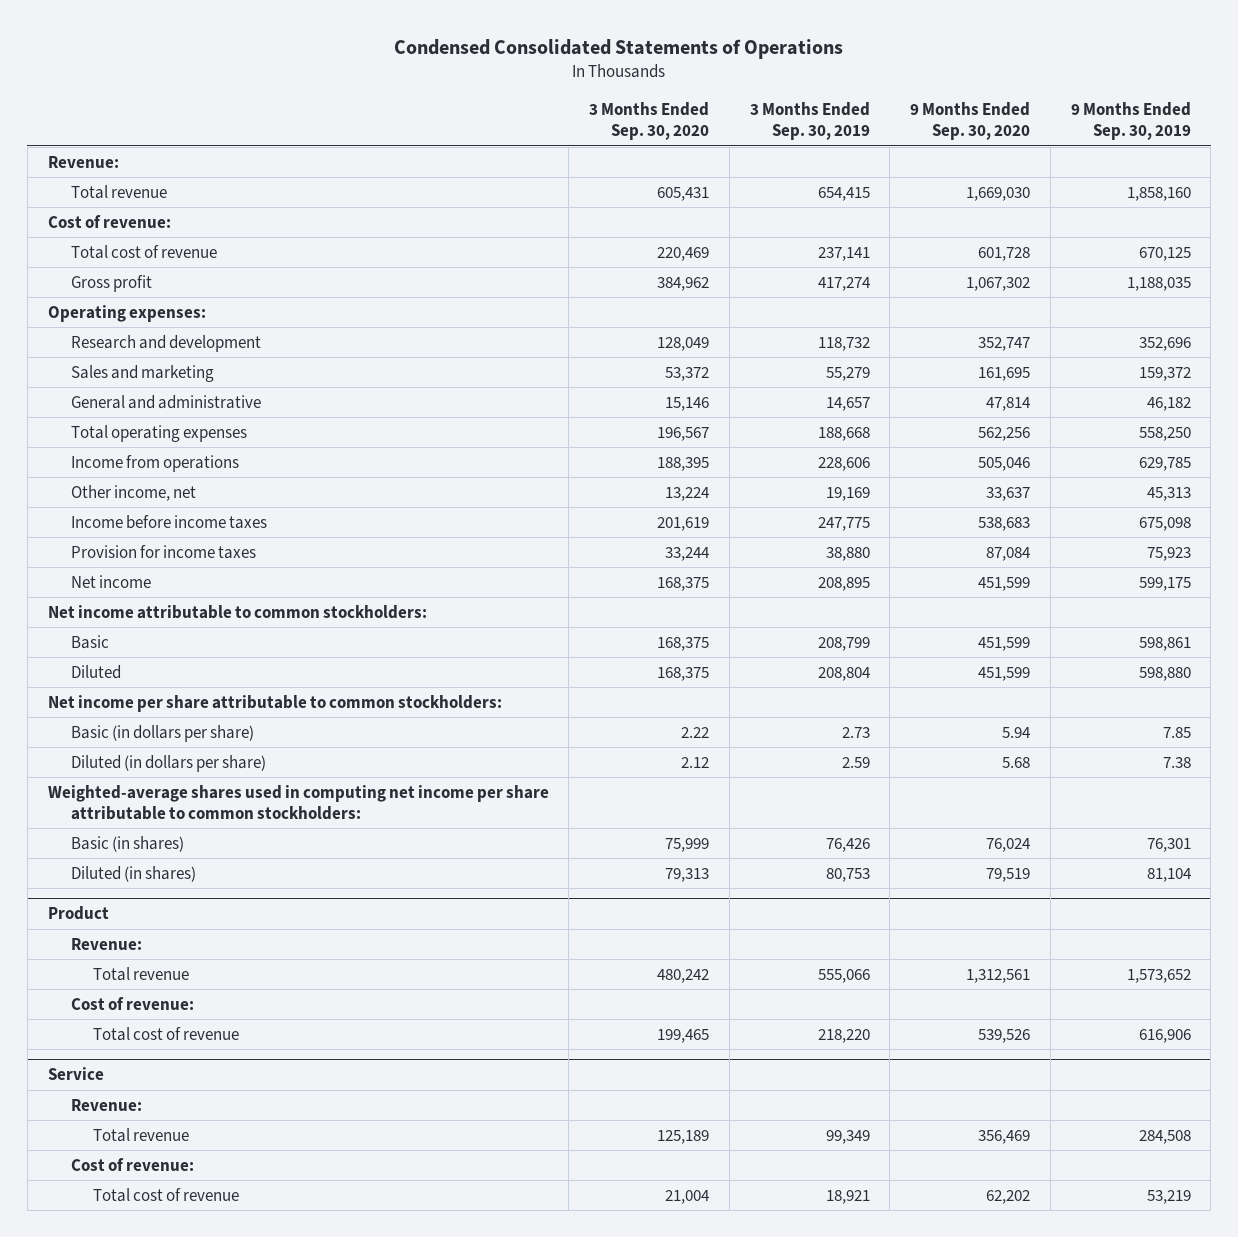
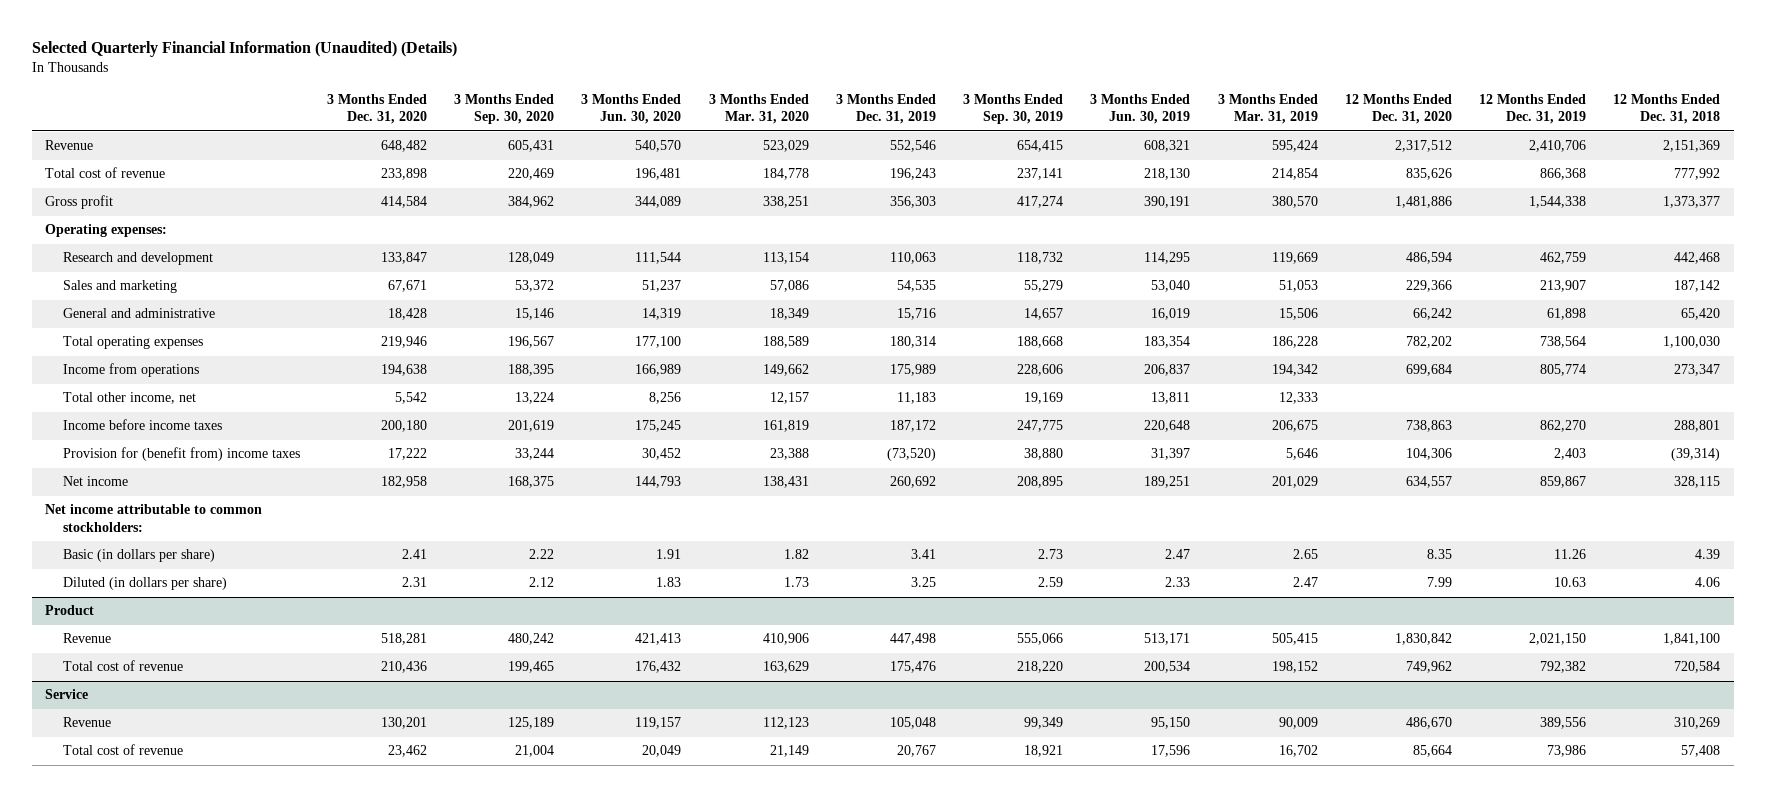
[394,39,844,60] Condensed Consolidated Statements of Operations -> [31,41,457,58] Selected Quarterly Financial Information (Unaudited) (Details)
[910,102,1031,141] 9 Months Ended Sep. 30, 2020 -> none
[1070,102,1191,141] 9 Months Ended Sep. 30, 2019 -> none
none -> [326,93,427,125] 3 Months Ended Dec. 31, 2020
none -> [581,93,682,125] 3 Months Ended Jun. 30, 2020
none -> [708,93,809,125] 3 Months Ended Mar. 31, 2020
none -> [835,93,936,125] 3 Months Ended Dec. 31, 2019
none -> [1090,93,1191,125] 3 Months Ended Jun. 30, 2019
none -> [1217,93,1318,125] 3 Months Ended Mar. 31, 2019
none -> [1344,93,1452,125] 12 Months Ended Dec. 31, 2020
none -> [1479,93,1587,125] 12 Months Ended Dec. 31, 2019
none -> [1613,93,1721,125] 12 Months Ended Dec. 31, 2018
[47,155,119,168] Revenue: -> none
[47,214,171,228] Cost of revenue: -> none
[70,184,167,199] Total revenue -> [45,140,94,151] Revenue
[70,484,196,501] Other income, net -> [62,392,196,405] Total other income, net
[70,544,256,559] Provision for income taxes -> [62,447,300,462] Provision for (benefit from) income taxes
[70,634,109,649] Basic -> none
[70,664,121,679] Diluted -> none
[47,694,502,712] Net income per share attributable to common stockholders: -> none
[47,784,549,820] Weighted-average shares used in computing net income per share attributable to common stockholders: -> none
[70,835,184,852] Basic (in shares) -> none
[70,865,196,882] Diluted (in shares) -> none
[70,937,142,950] Revenue: -> none
[70,996,194,1010] Cost of revenue: -> none
[93,966,190,981] Total revenue -> [62,633,111,644] Revenue
[70,1098,142,1111] Revenue: -> none
[70,1157,194,1171] Cost of revenue: -> none
[93,1127,190,1142] Total revenue -> [62,717,111,728] Revenue

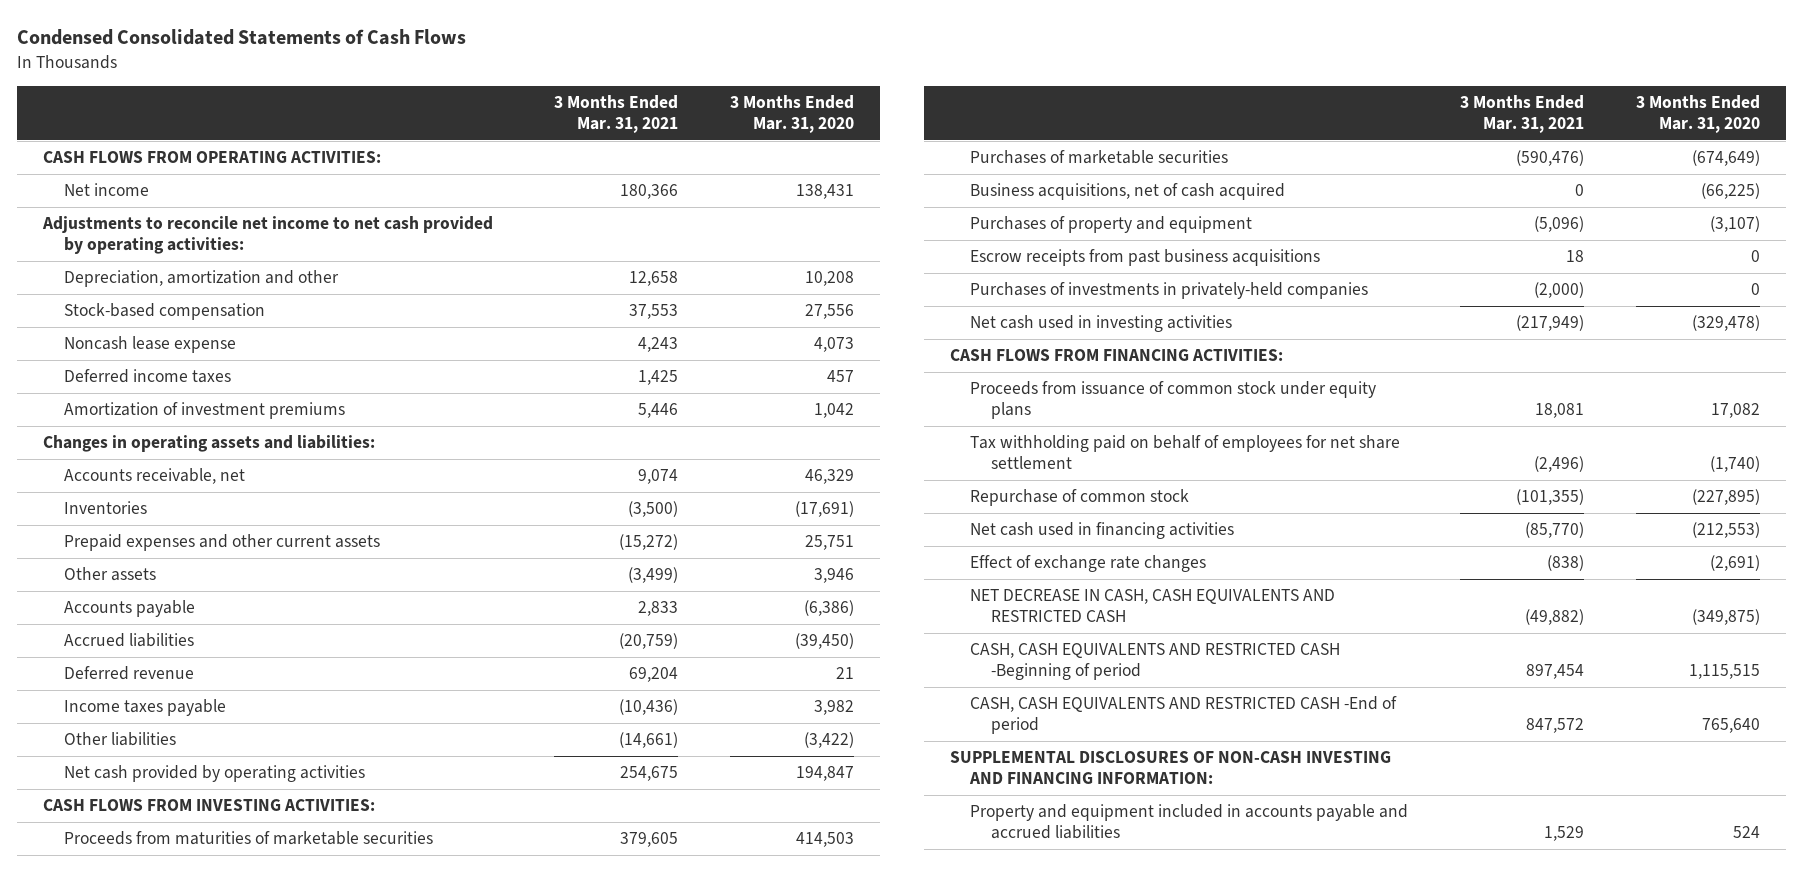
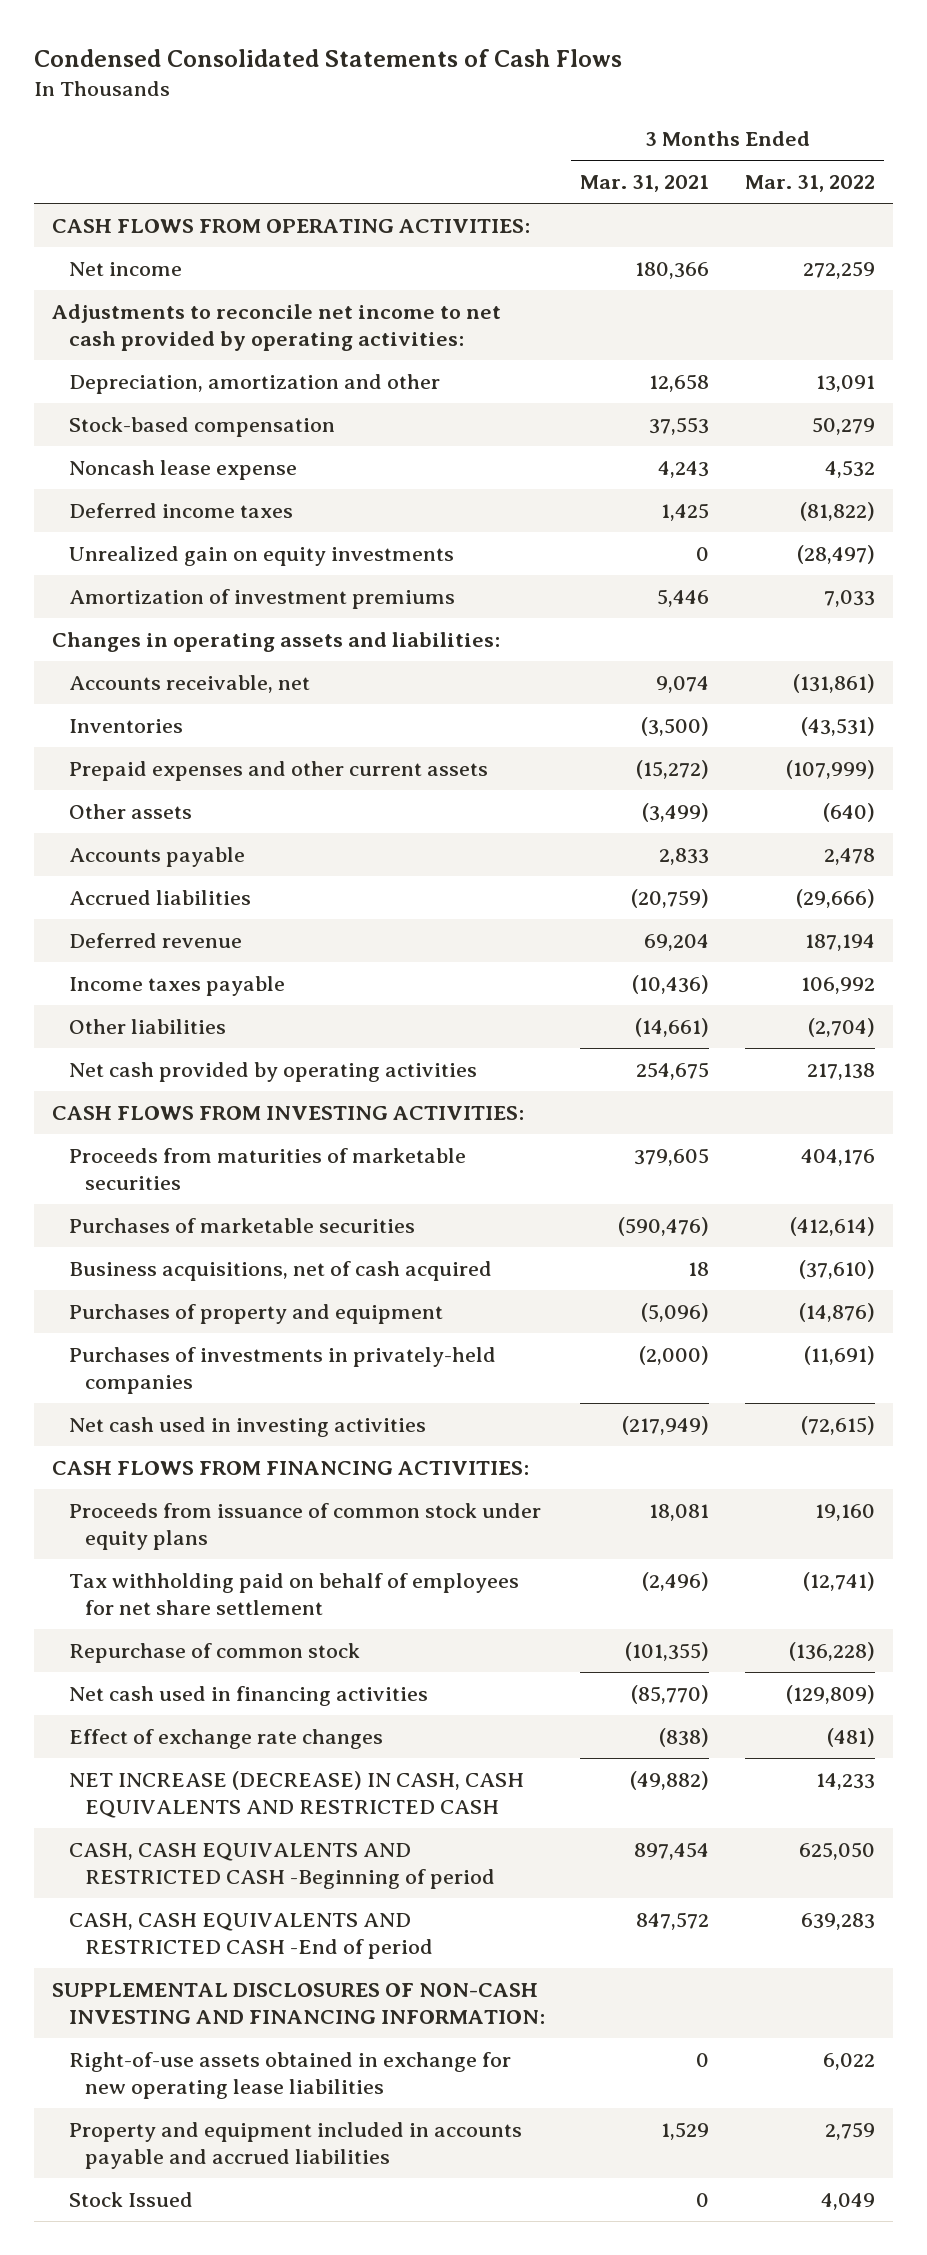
[729,94,854,134] 3 Months Ended Mar. 31, 2020 -> none
none -> [745,175,876,193] Mar. 31, 2022
none -> [68,545,454,566] Unrealized gain on equity investments
[1575,184,1585,197] 0 -> [688,1261,710,1276] 18
[970,249,1321,267] Escrow receipts from past business acquisitions -> none
[970,589,1336,623] NET DECREASE IN CASH, CASH EQUIVALENTS AND RESTRICTED CASH -> [68,1770,524,1818] NET INCREASE (DECREASE) IN CASH, CASH EQUIVALENTS AND RESTRICTED CASH
none -> [68,2051,511,2099] Right-of-use assets obtained in exchange for new operating lease liabilities
none -> [68,2191,193,2207] Stock Issued

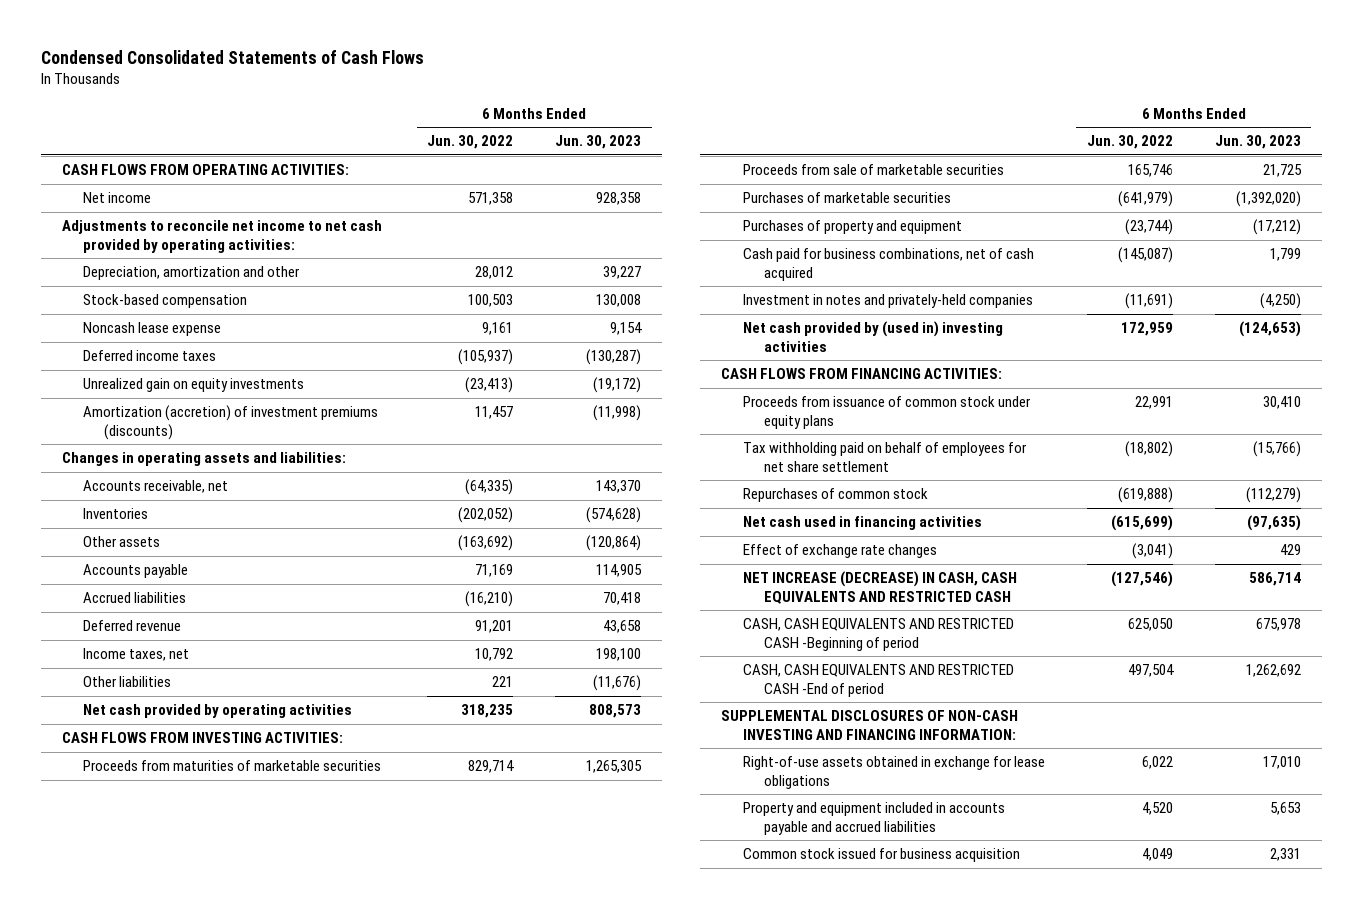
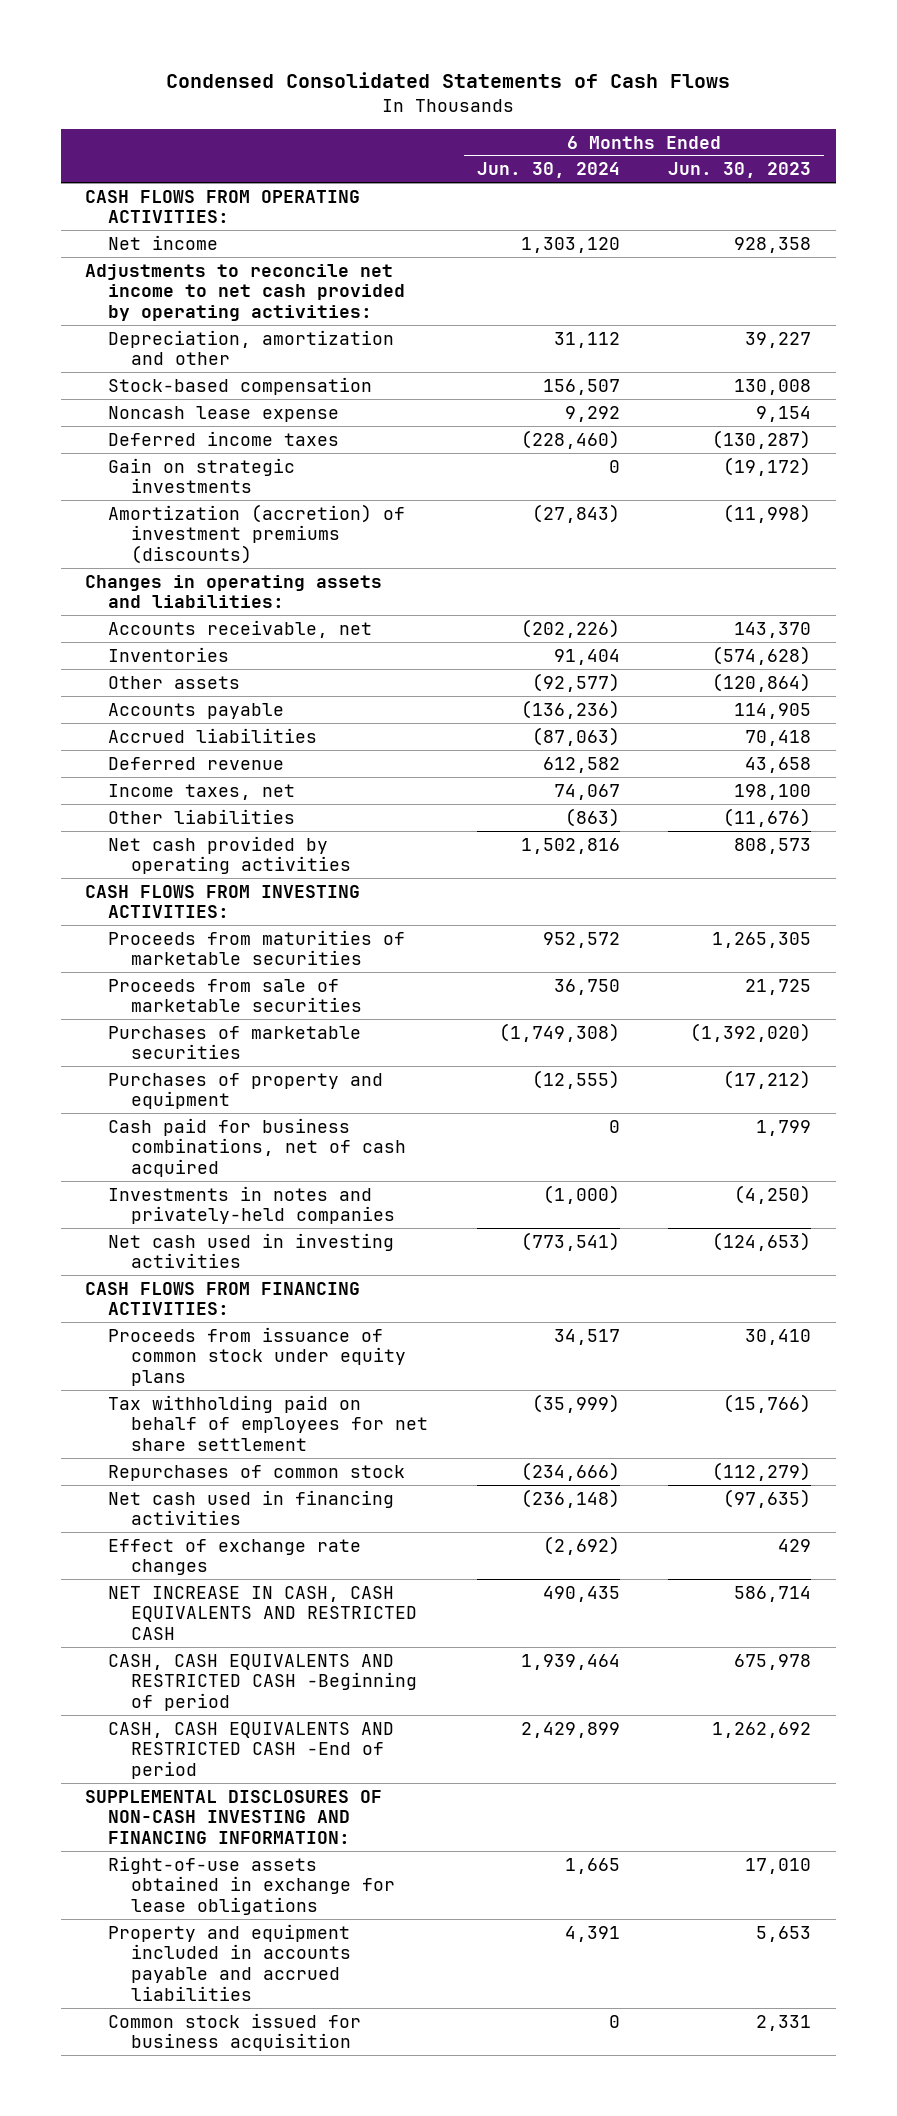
[427,135,514,150] Jun. 30, 2022 -> none
none -> [476,162,620,179] Jun. 30, 2024
[83,378,305,393] Unrealized gain on equity investments -> [108,457,296,494] Gain on strategic investments
[742,294,1033,309] Investment in notes and privately-held companies -> [108,1185,395,1225] Investments in notes and privately-held companies
[742,321,1003,353] Net cash provided by (used in) investing activities -> [108,1232,395,1269] Net cash used in investing activities
[742,571,1017,605] NET INCREASE (DECREASE) IN CASH, CASH EQUIVALENTS AND RESTRICTED CASH -> [108,1585,417,1641] NET INCREASE IN CASH, CASH EQUIVALENTS AND RESTRICTED CASH

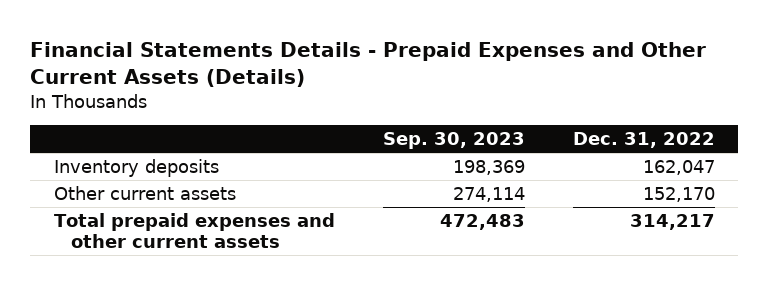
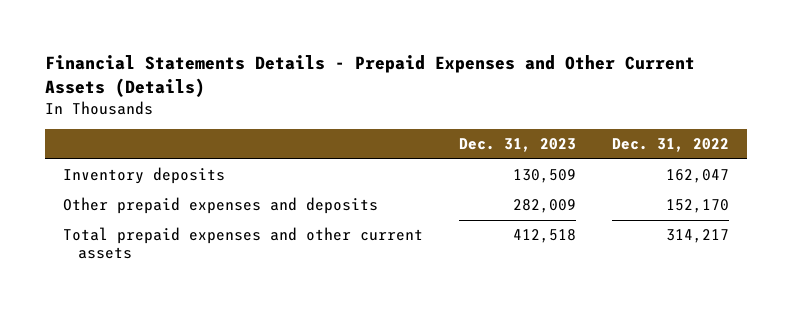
[382,132,525,150] Sep. 30, 2023 -> none
none -> [459,138,577,153] Dec. 31, 2023
[54,185,237,200] Other current assets -> [62,197,378,215] Other prepaid expenses and deposits

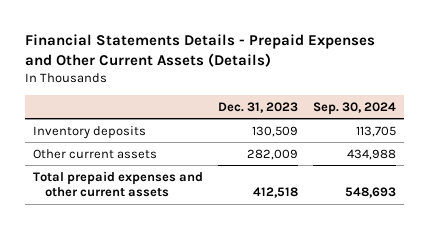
[612,138,730,153] Dec. 31, 2022 -> none
none -> [313,101,397,115] Sep. 30, 2024
[62,197,378,215] Other prepaid expenses and deposits -> [32,148,157,159] Other current assets

